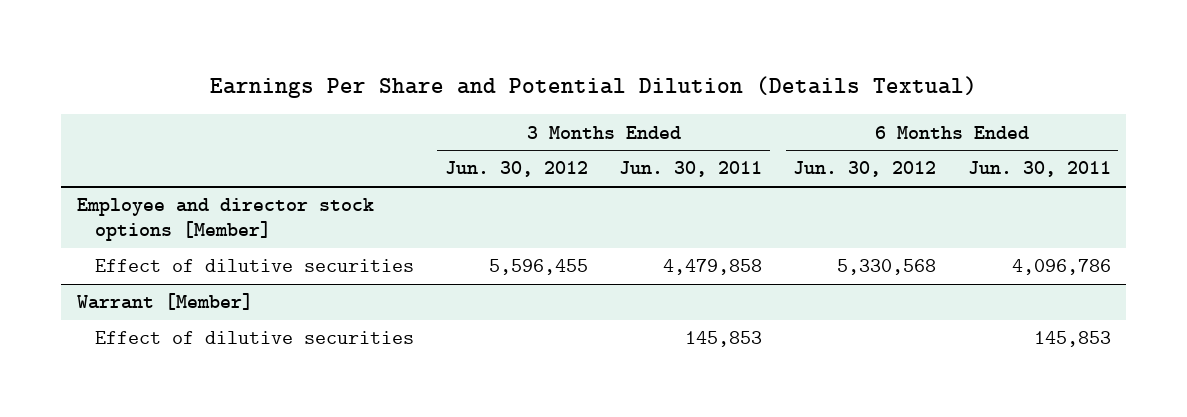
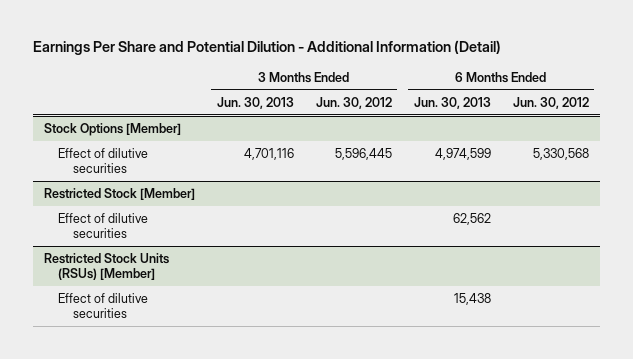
[209,76,977,99] Earnings Per Share and Potential Dilution (Details Textual) -> [32,40,501,56] Earnings Per Share and Potential Dilution - Additional Information (Detail)
[619,161,763,178] Jun. 30, 2011 -> none
[967,161,1111,178] Jun. 30, 2011 -> none
none -> [216,96,294,109] Jun. 30, 2013
none -> [413,96,491,109] Jun. 30, 2013
[76,293,253,311] Warrant [Member] -> none
[94,331,414,345] Effect of dilutive securities -> none
[76,198,374,241] Employee and director stock options [Member] -> [43,122,181,136] Stock Options [Member]
[488,259,588,276] 5,596,455 -> [334,147,392,160] 5,596,445
none -> [43,187,195,200] Restricted Stock [Member]
none -> [58,212,149,239] Effect of dilutive securities
none -> [43,252,169,281] Restricted Stock Units (RSUs) [Member]
none -> [58,292,149,319] Effect of dilutive securities

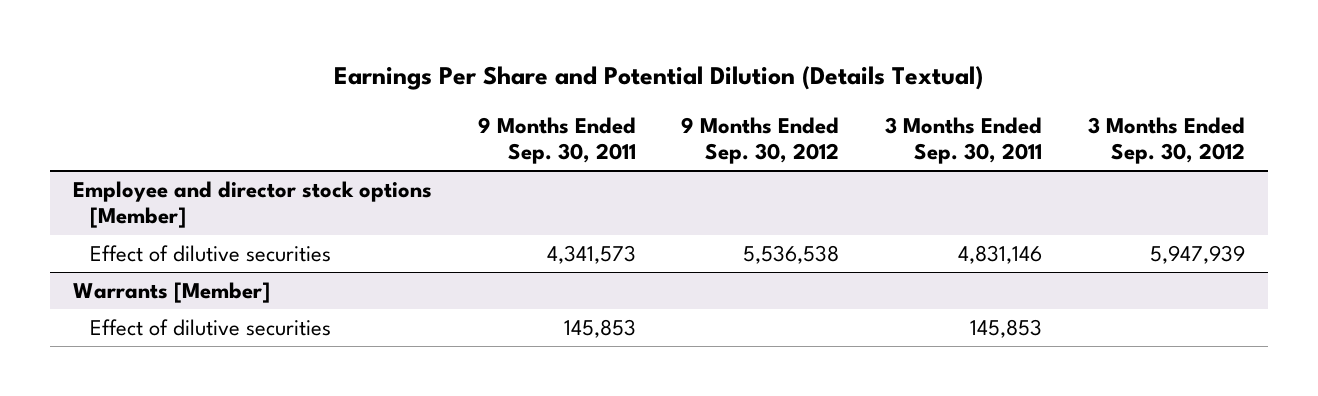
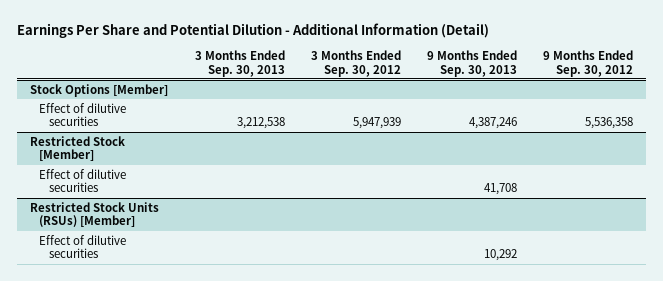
[333,66,983,91] Earnings Per Share and Potential Dilution (Details Textual) -> [17,22,490,38] Earnings Per Share and Potential Dilution - Additional Information (Detail)
[477,116,636,164] 9 Months Ended Sep. 30, 2011 -> none
[885,116,1043,164] 3 Months Ended Sep. 30, 2011 -> none
none -> [194,49,285,77] 3 Months Ended Sep. 30, 2013
none -> [426,49,517,77] 9 Months Ended Sep. 30, 2013
[72,282,270,304] Warrants [Member] -> none
[90,319,332,337] Effect of dilutive securities -> none
[72,181,432,229] Employee and director stock options [Member] -> [30,83,169,97] Stock Options [Member]
[743,245,840,265] 5,536,538 -> [584,117,633,130] 5,536,358
none -> [30,135,126,162] Restricted Stock [Member]
none -> [39,168,127,193] Effect of dilutive securities
none -> [30,201,160,228] Restricted Stock Units (RSUs) [Member]
none -> [39,234,127,259] Effect of dilutive securities

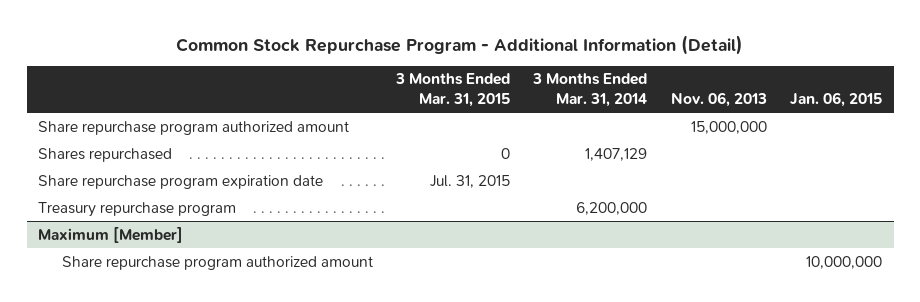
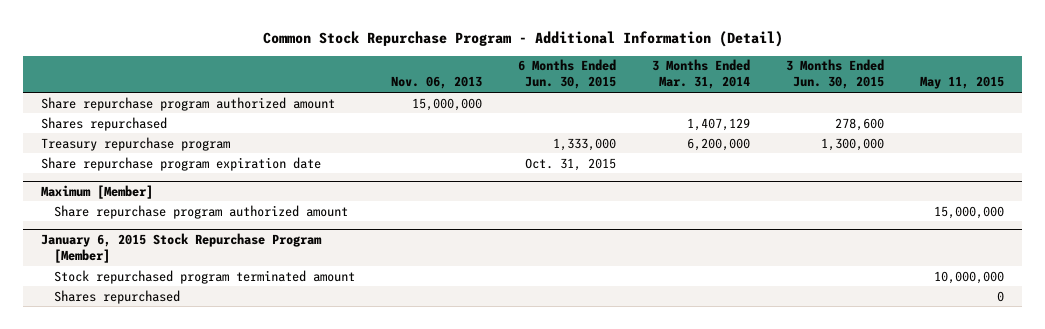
[395,73,511,108] 3 Months Ended Mar. 31, 2015 -> none
[789,92,882,108] Jan. 06, 2015 -> none
none -> [518,59,617,90] 6 Months Ended Jun. 30, 2015
none -> [786,59,885,90] 3 Months Ended Jun. 30, 2015
none -> [920,76,1005,90] May 11, 2015
[38,174,324,189] Share repurchase program expiration date -> [41,156,322,171] Share repurchase program expiration date
none -> [41,232,323,263] January 6, 2015 Stock Repurchase Program [Member]
none -> [54,269,356,284] Stock repurchased program terminated amount
none -> [54,289,181,304] Shares repurchased

